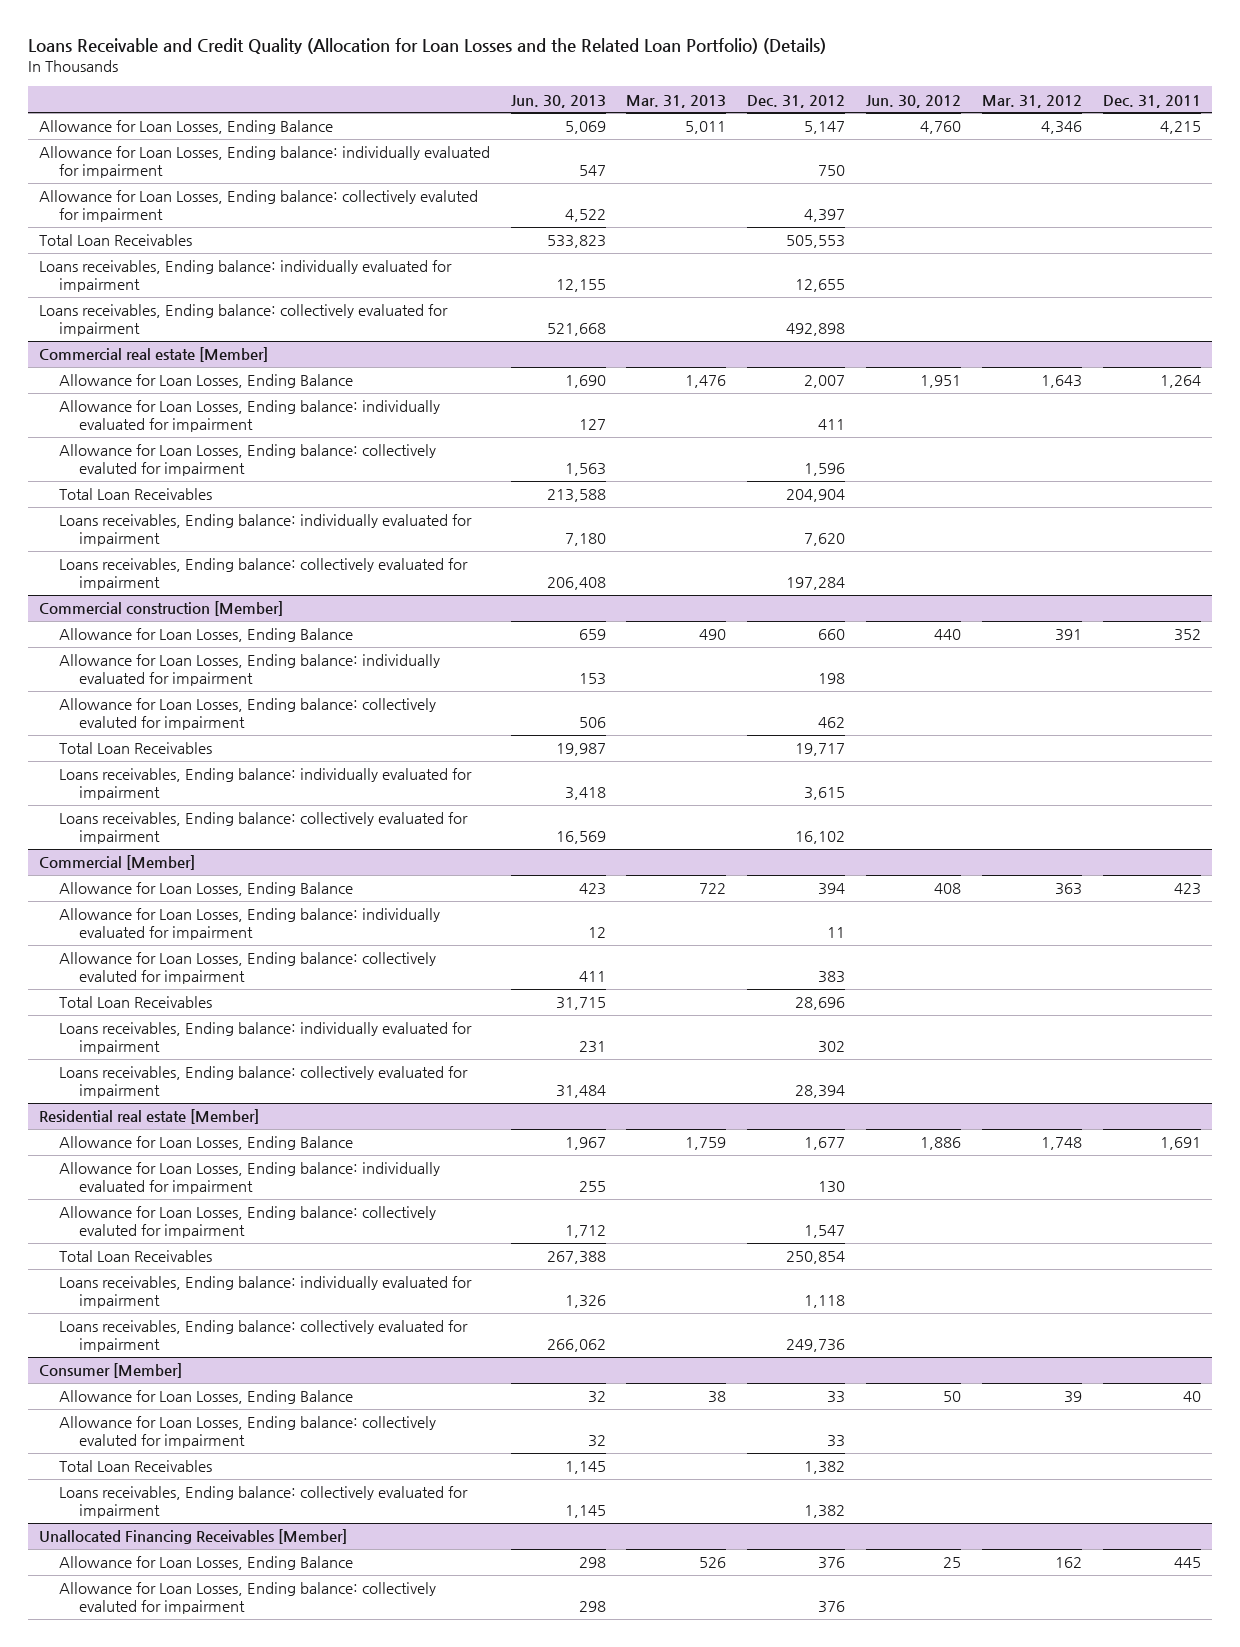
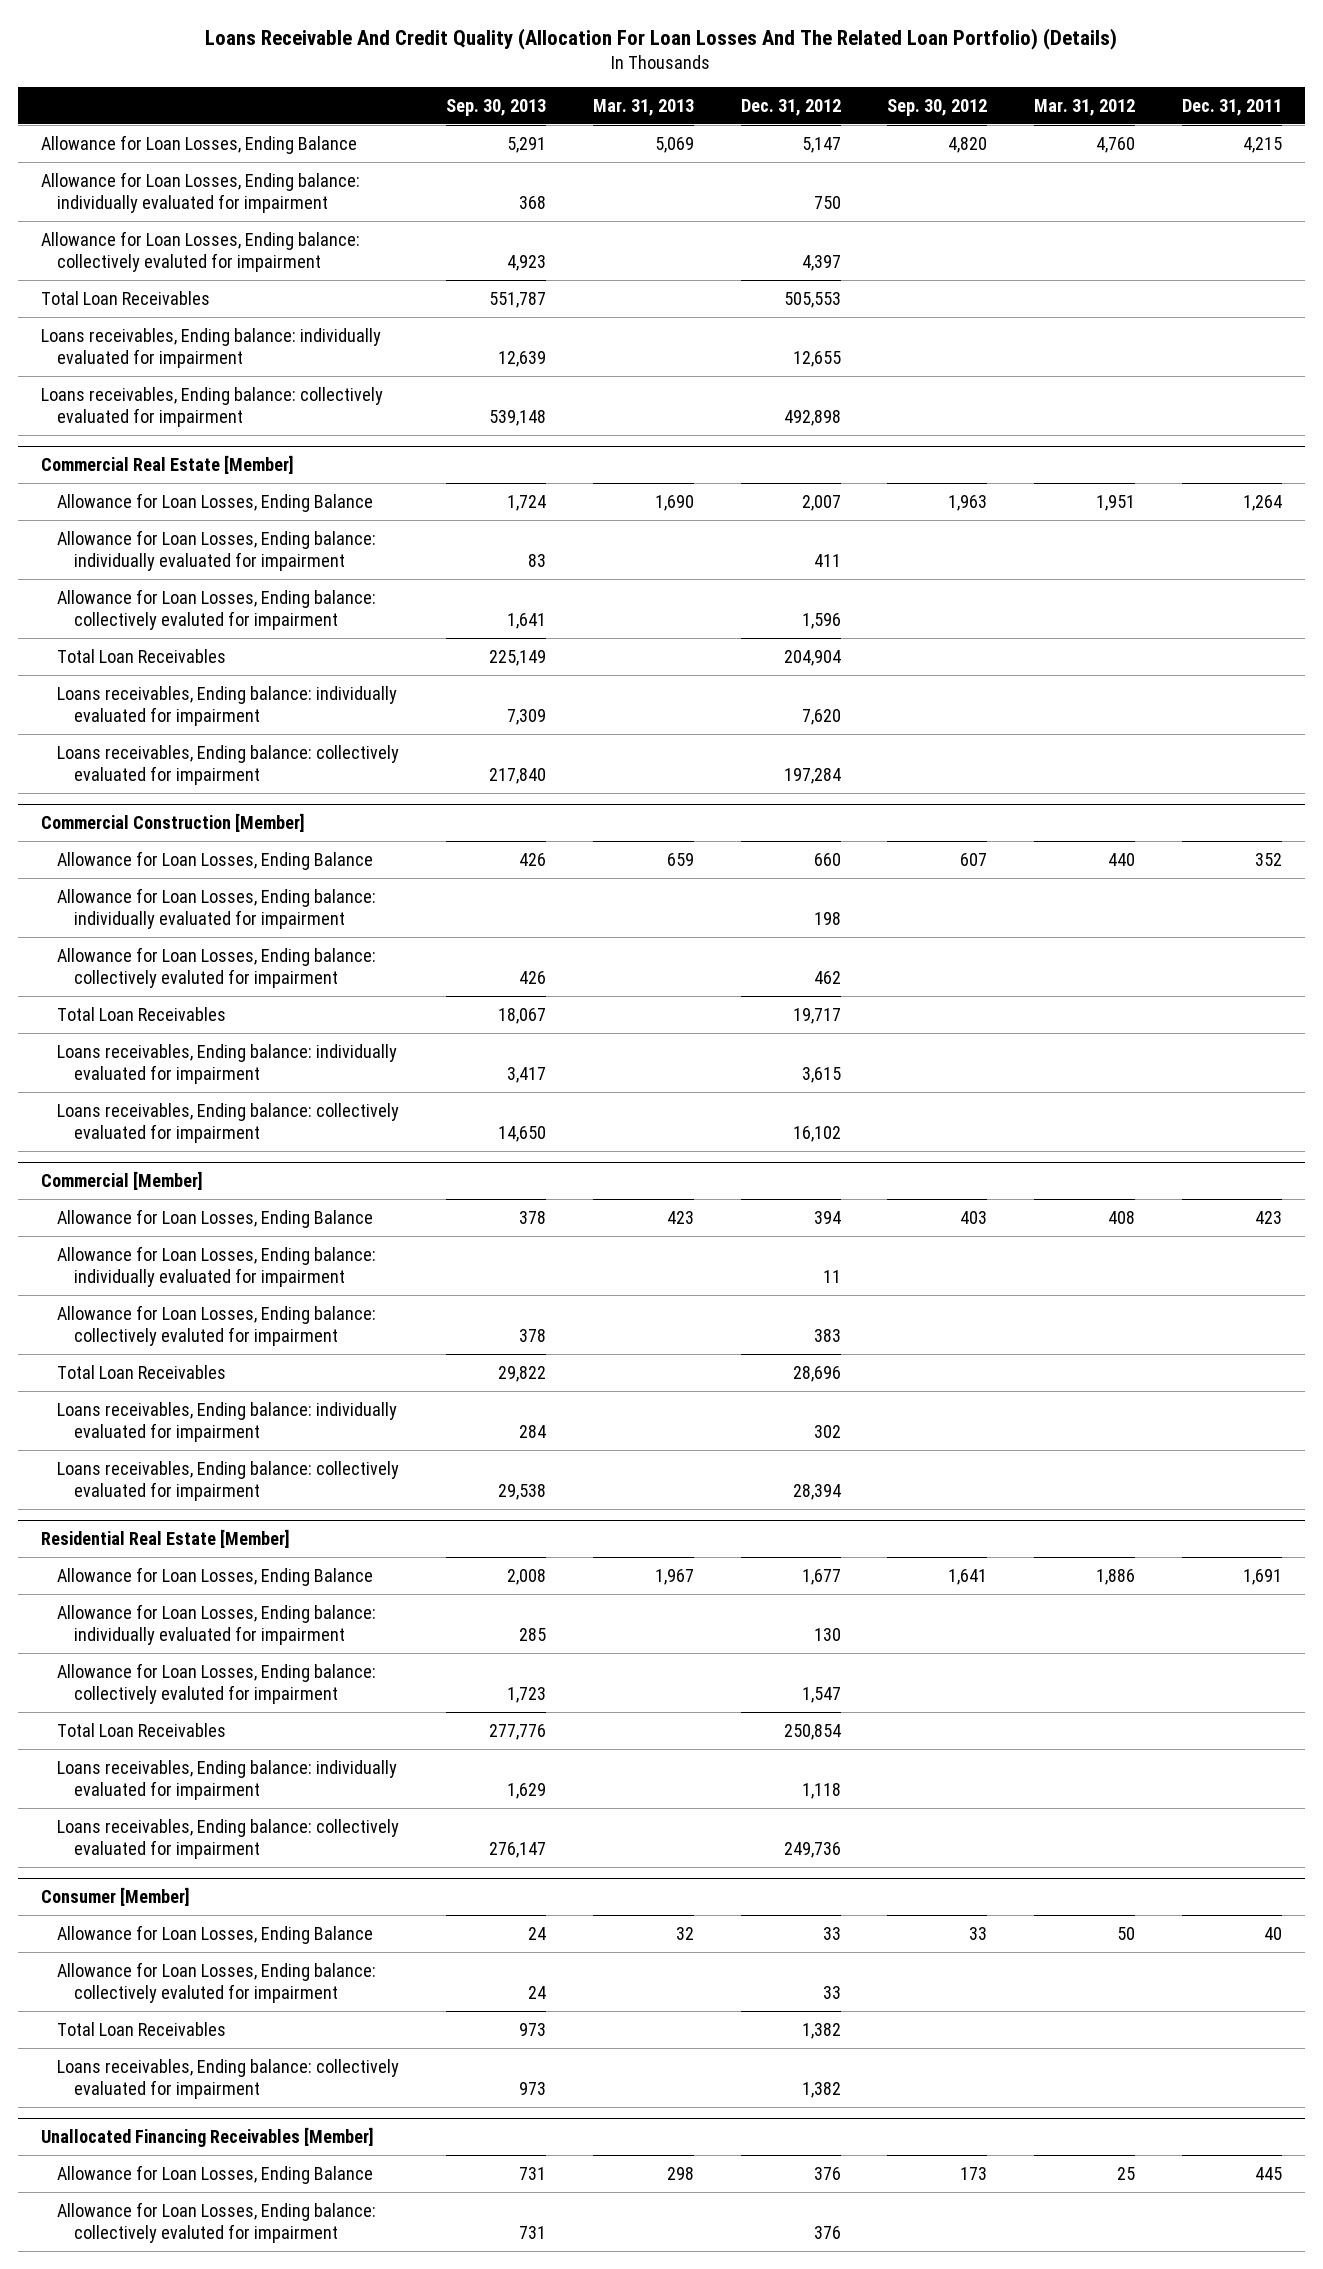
[28,38,827,55] Loans Receivable and Credit Quality (Allocation for Loan Losses and the Related Loan Portfolio) (Details) -> [205,28,1118,51] Loans Receivable And Credit Quality (Allocation For Loan Losses And The Related Loan Portfolio) (Details)
[510,94,606,108] Jun. 30, 2013 -> none
[866,94,962,108] Jun. 30, 2012 -> none
none -> [446,98,547,116] Sep. 30, 2013
none -> [887,98,988,116] Sep. 30, 2012
[685,121,727,135] 5,011 -> [654,136,694,153] 5,069
[1041,121,1083,135] 4,346 -> [1096,136,1136,153] 4,760
[38,347,268,363] Commercial real estate [Member] -> [40,454,294,474] Commercial Real Estate [Member]
[685,375,727,389] 1,476 -> [654,494,694,511] 1,690
[1041,375,1083,389] 1,643 -> [1096,494,1136,511] 1,951
[38,601,283,617] Commercial construction [Member] -> [40,812,305,832] Commercial Construction [Member]
[699,629,727,641] 490 -> [666,852,694,866] 659
[1055,629,1083,642] 391 -> [1108,852,1136,866] 440
[699,883,727,895] 722 -> [666,1210,694,1224] 423
[1055,883,1083,896] 363 -> [1108,1210,1136,1224] 408
[38,1109,259,1125] Residential real estate [Member] -> [40,1528,290,1548] Residential Real Estate [Member]
[685,1137,727,1151] 1,759 -> [654,1568,694,1585] 1,967
[1041,1137,1083,1151] 1,748 -> [1096,1568,1136,1585] 1,886
[708,1391,727,1404] 38 -> [675,1926,694,1940] 32
[1064,1391,1083,1404] 39 -> [1117,1926,1136,1940] 50
[699,1557,727,1569] 526 -> [666,2166,694,2180] 298
[1055,1557,1083,1569] 162 -> [1117,2166,1136,2180] 25

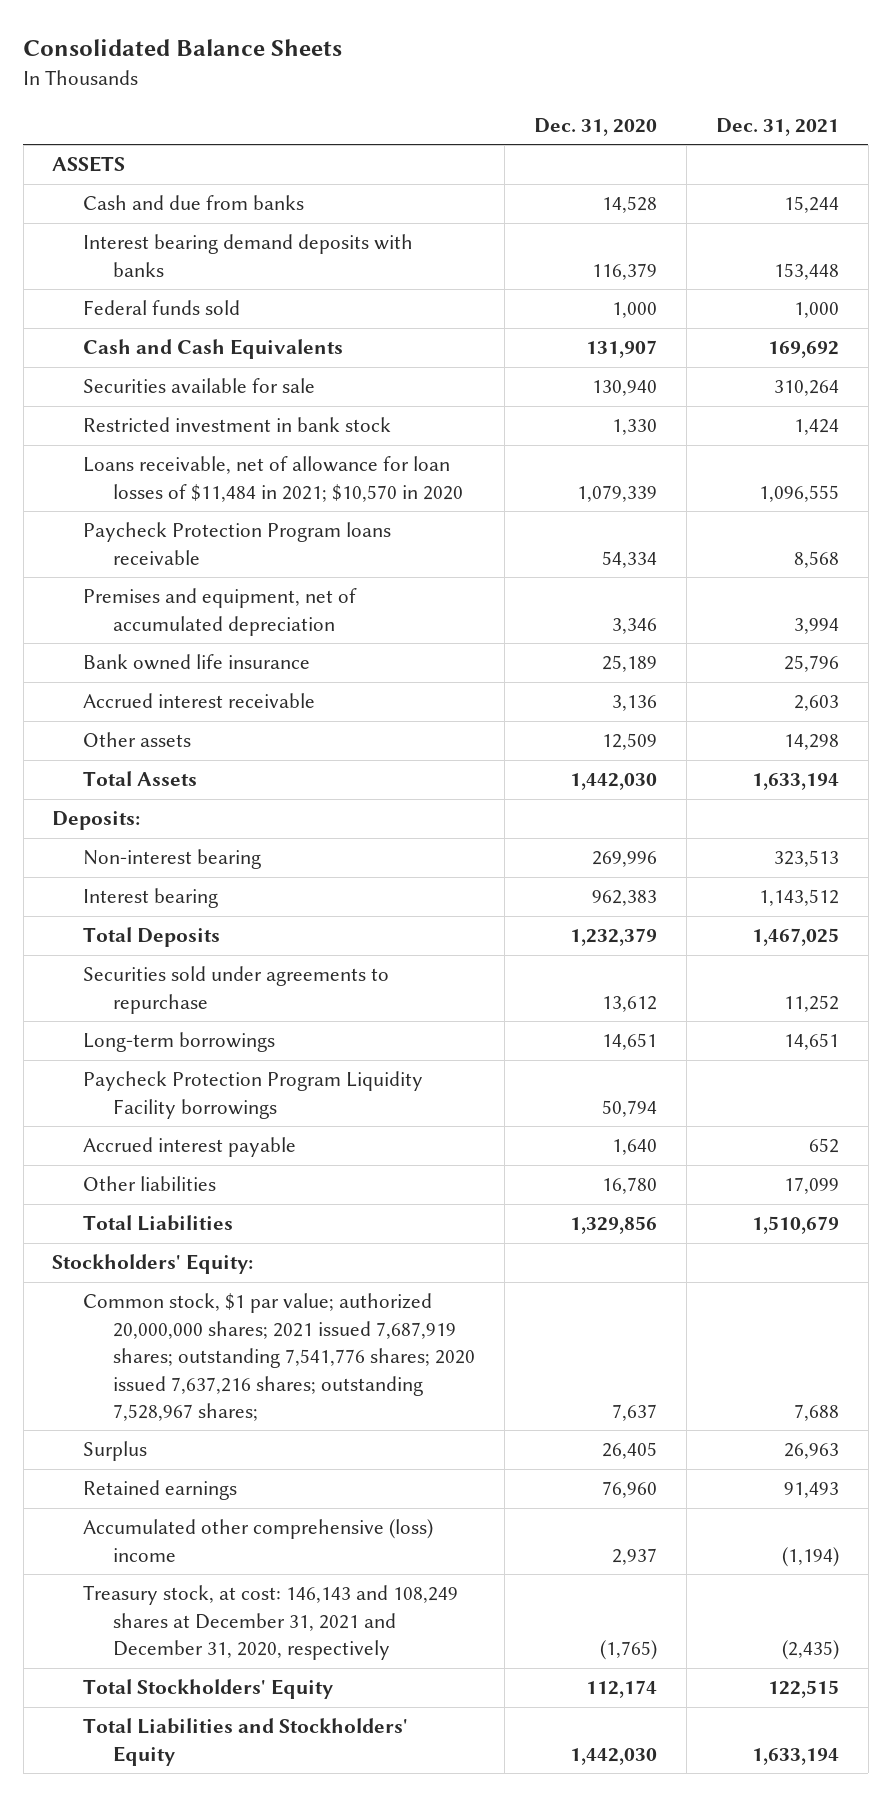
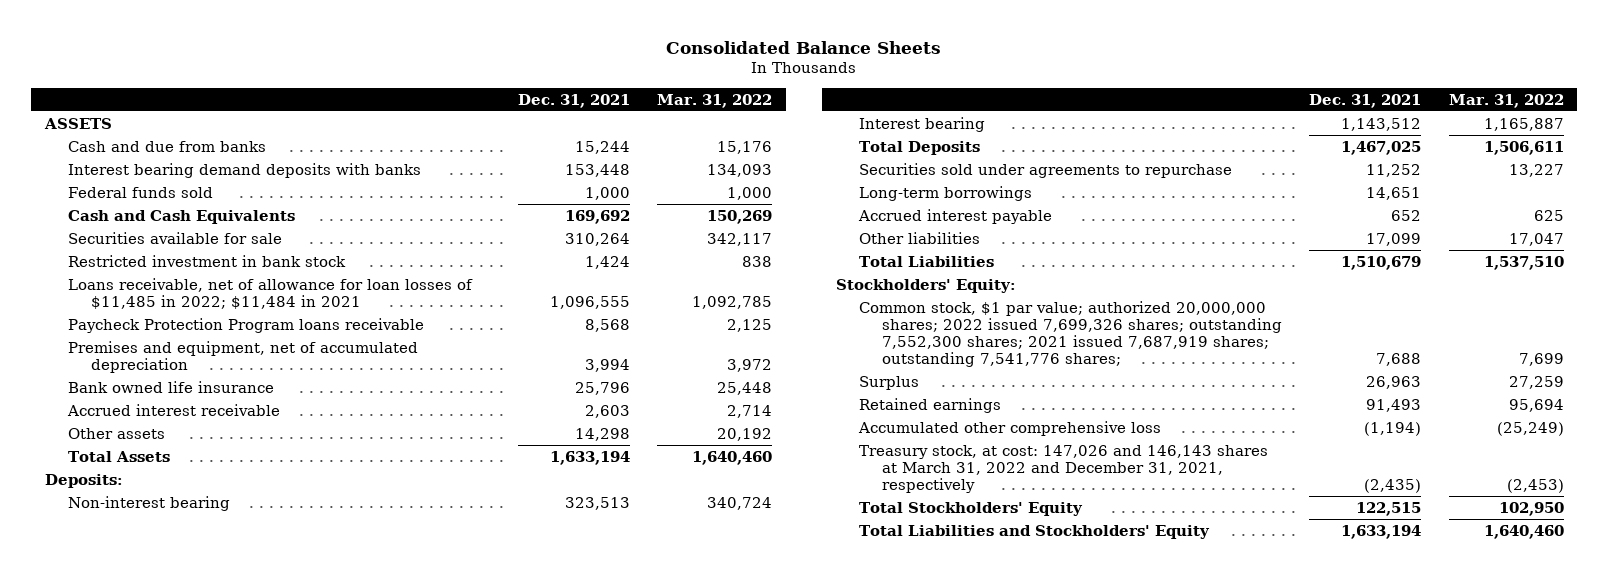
[533,118,657,137] Dec. 31, 2020 -> none
none -> [657,93,773,108] Mar. 31, 2022
[82,456,463,502] Loans receivable, net of allowance for loan losses of $11,484 in 2021; $10,570 in 2020 -> [67,277,473,309] Loans receivable, net of allowance for loan losses of $11,485 in 2022; $11,484 in 2021
[82,1071,423,1119] Paycheck Protection Program Liquidity Facility borrowings -> none
[82,1293,475,1421] Common stock, $1 par value; authorized 20,000,000 shares; 2021 issued 7,687,919 shares; outstanding 7,541,776 shares; 2020 issued 7,637,216 shares; outstanding 7,528,967 shares; -> [859,300,1283,368] Common stock, $1 par value; authorized 20,000,000 shares; 2022 issued 7,699,326 shares; outstanding 7,552,300 shares; 2021 issued 7,687,919 shares; outstanding 7,541,776 shares;
[82,1519,433,1562] Accumulated other comprehensive (loss) income -> [858,420,1162,436] Accumulated other comprehensive loss
[82,1585,458,1661] Treasury stock, at cost: 146,143 and 108,249 shares at December 31, 2021 and December 31, 2020, respectively -> [859,444,1269,494] Treasury stock, at cost: 147,026 and 146,143 shares at March 31, 2022 and December 31, 2021, respectively

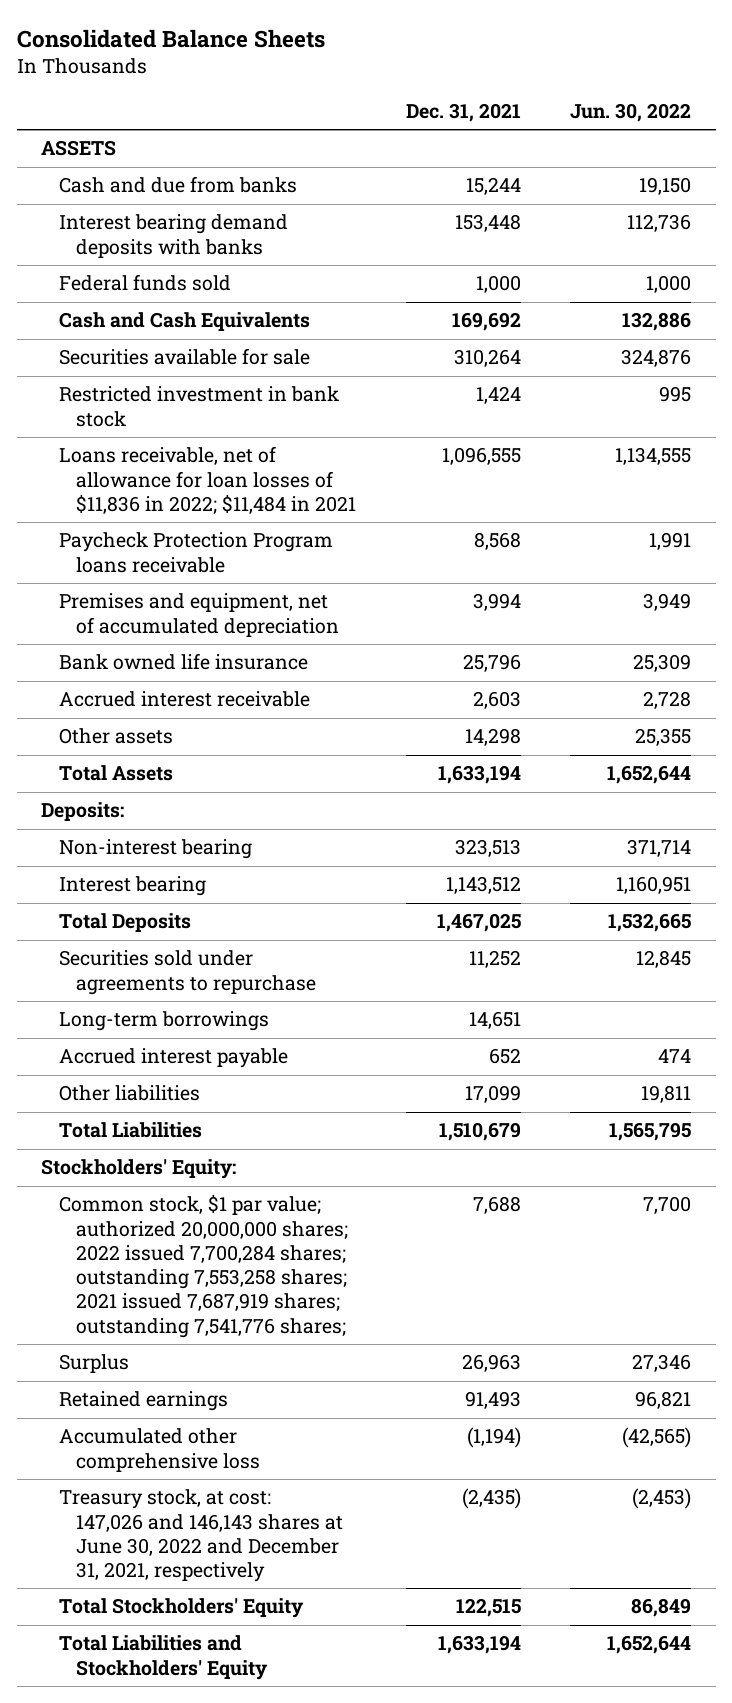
[657,93,773,108] Mar. 31, 2022 -> none
none -> [570,102,692,122] Jun. 30, 2022
[67,277,473,309] Loans receivable, net of allowance for loan losses of $11,485 in 2022; $11,484 in 2021 -> [58,446,357,514] Loans receivable, net of allowance for loan losses of $11,836 in 2022; $11,484 in 2021
[859,300,1283,368] Common stock, $1 par value; authorized 20,000,000 shares; 2022 issued 7,699,326 shares; outstanding 7,552,300 shares; 2021 issued 7,687,919 shares; outstanding 7,541,776 shares; -> [58,1194,349,1338] Common stock, $1 par value; authorized 20,000,000 shares; 2022 issued 7,700,284 shares; outstanding 7,553,258 shares; 2021 issued 7,687,919 shares; outstanding 7,541,776 shares;
[859,444,1269,494] Treasury stock, at cost: 147,026 and 146,143 shares at March 31, 2022 and December 31, 2021, respectively -> [58,1489,344,1583] Treasury stock, at cost: 147,026 and 146,143 shares at June 30, 2022 and December 31, 2021, respectively

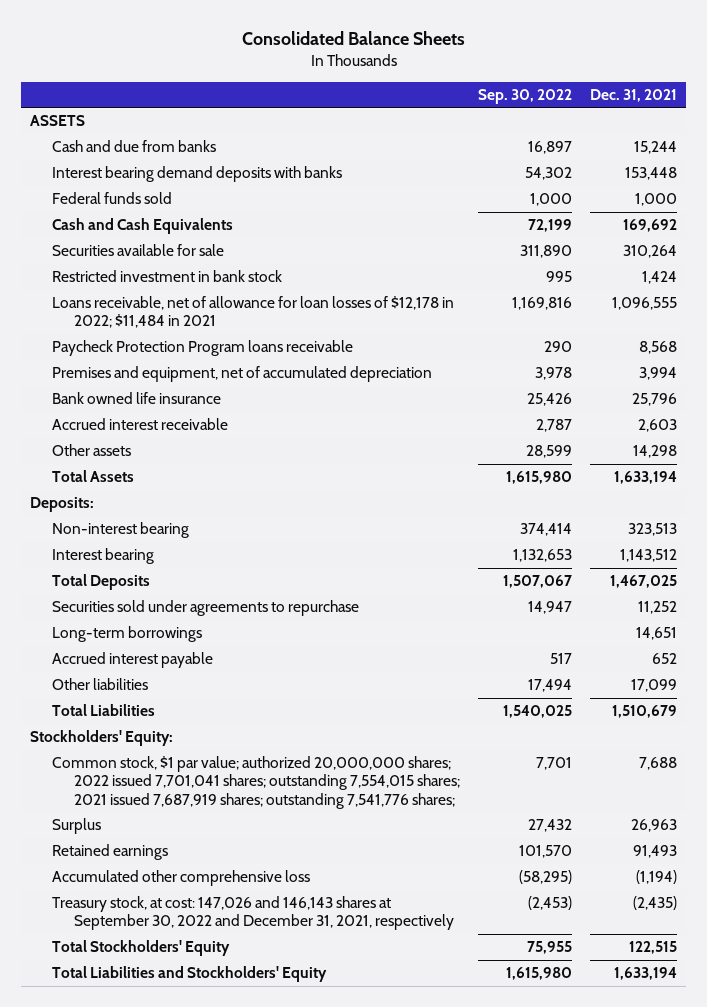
[570,102,692,122] Jun. 30, 2022 -> none
none -> [478,89,573,105] Sep. 30, 2022
[58,446,357,514] Loans receivable, net of allowance for loan losses of $11,836 in 2022; $11,484 in 2021 -> [52,296,455,329] Loans receivable, net of allowance for loan losses of $12,178 in 2022; $11,484 in 2021
[58,1194,349,1338] Common stock, $1 par value; authorized 20,000,000 shares; 2022 issued 7,700,284 shares; outstanding 7,553,258 shares; 2021 issued 7,687,919 shares; outstanding 7,541,776 shares; -> [52,756,460,809] Common stock, $1 par value; authorized 20,000,000 shares; 2022 issued 7,701,041 shares; outstanding 7,554,015 shares; 2021 issued 7,687,919 shares; outstanding 7,541,776 shares;
[58,1489,344,1583] Treasury stock, at cost: 147,026 and 146,143 shares at June 30, 2022 and December 31, 2021, respectively -> [52,896,454,931] Treasury stock, at cost: 147,026 and 146,143 shares at September 30, 2022 and December 31, 2021, respectively

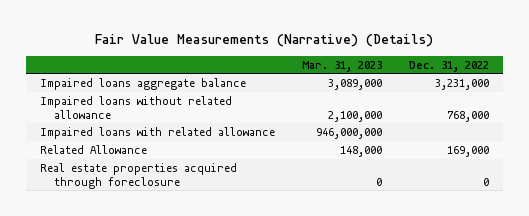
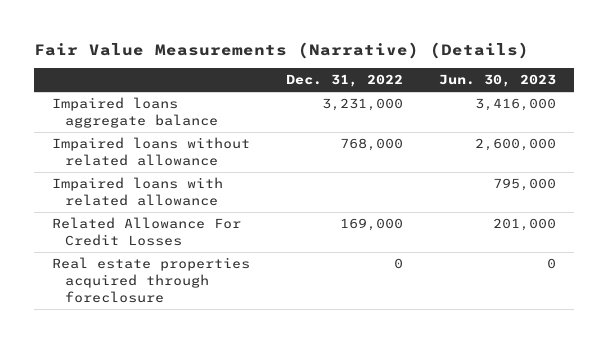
[301,60,382,72] Mar. 31, 2023 -> none
none -> [438,74,556,88] Jun. 30, 2023
[39,144,147,154] Related Allowance -> [52,217,242,246] Related Allowance For Credit Losses

